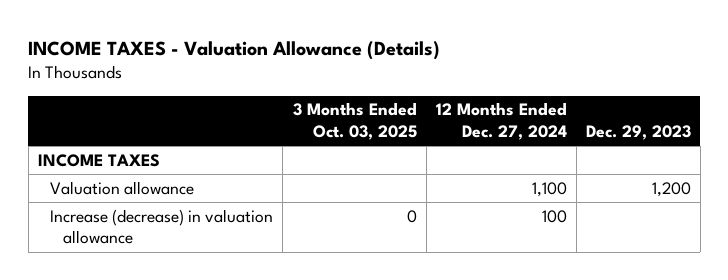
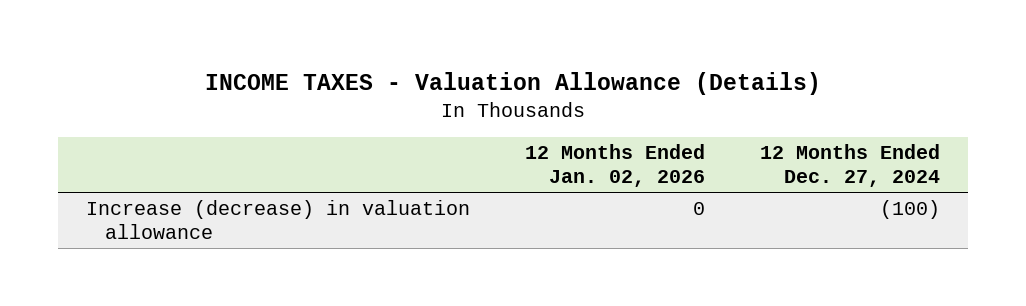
[292,102,417,140] 3 Months Ended Oct. 03, 2025 -> none
[585,124,691,140] Dec. 29, 2023 -> none
none -> [525,144,706,187] 12 Months Ended Jan. 02, 2026
[37,153,160,167] INCOME TAXES -> none
[50,180,195,195] Valuation allowance -> none
[541,209,567,223] 100 -> [880,200,941,220] (100)

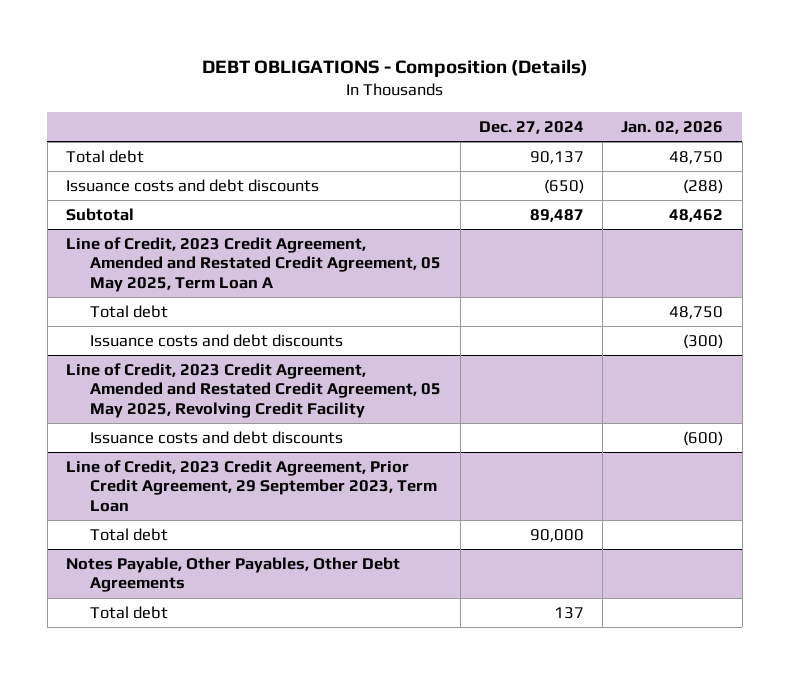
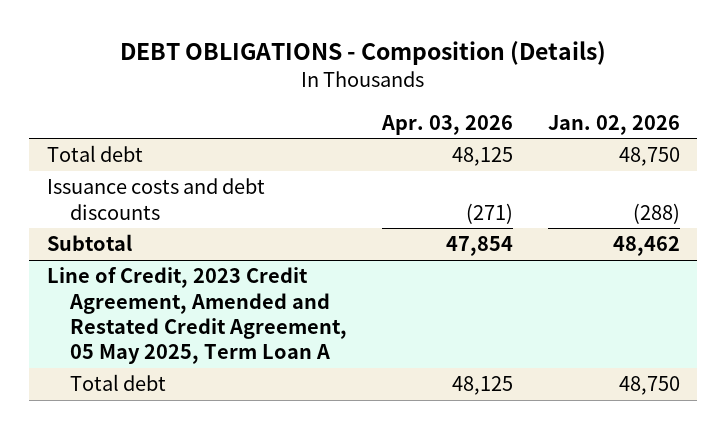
[478,121,584,135] Dec. 27, 2024 -> none
none -> [380,114,513,135] Apr. 03, 2026
[90,334,344,348] Issuance costs and debt discounts -> none
[66,363,442,418] Line of Credit, 2023 Credit Agreement, Amended and Restated Credit Agreement, 05 May 2025, Revolving Credit Facility -> none
[90,431,344,445] Issuance costs and debt discounts -> none
[66,460,438,512] Line of Credit, 2023 Credit Agreement, Prior Credit Agreement, 29 September 2023, Term Loan -> none
[90,528,169,542] Total debt -> none
[66,557,401,593] Notes Payable, Other Payables, Other Debt Agreements -> none
[90,606,169,620] Total debt -> none

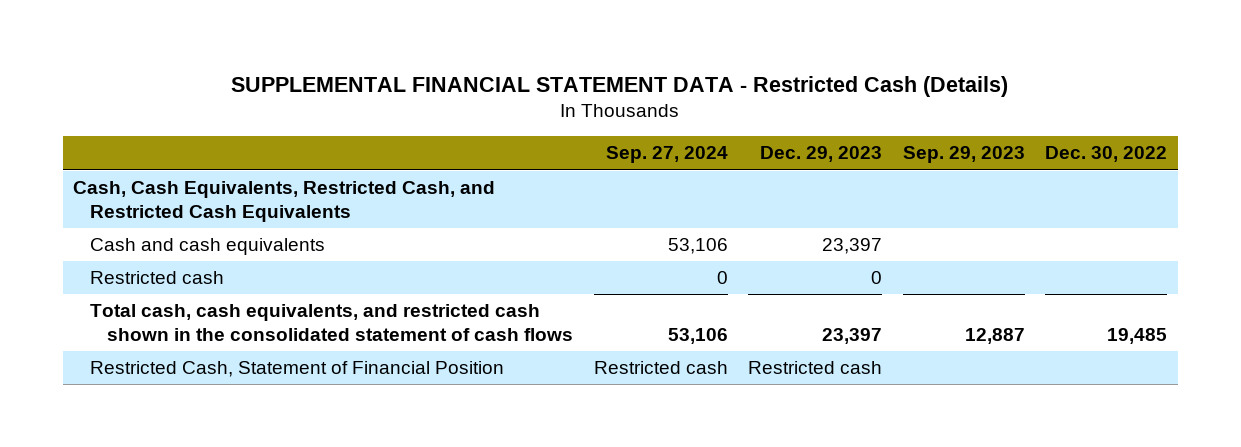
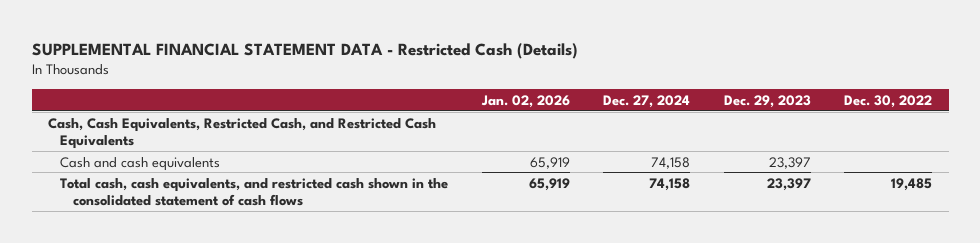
[605,146,728,164] Sep. 27, 2024 -> none
[902,146,1025,164] Sep. 29, 2023 -> none
none -> [480,94,570,108] Jan. 02, 2026
none -> [603,94,691,108] Dec. 27, 2024
[90,271,225,285] Restricted cash -> none
[90,361,505,378] Restricted Cash, Statement of Financial Position -> none

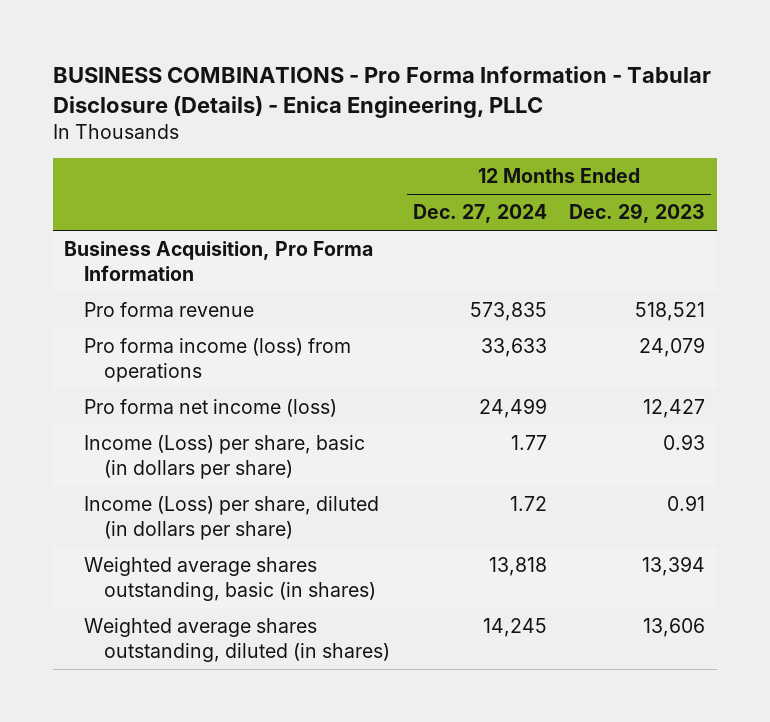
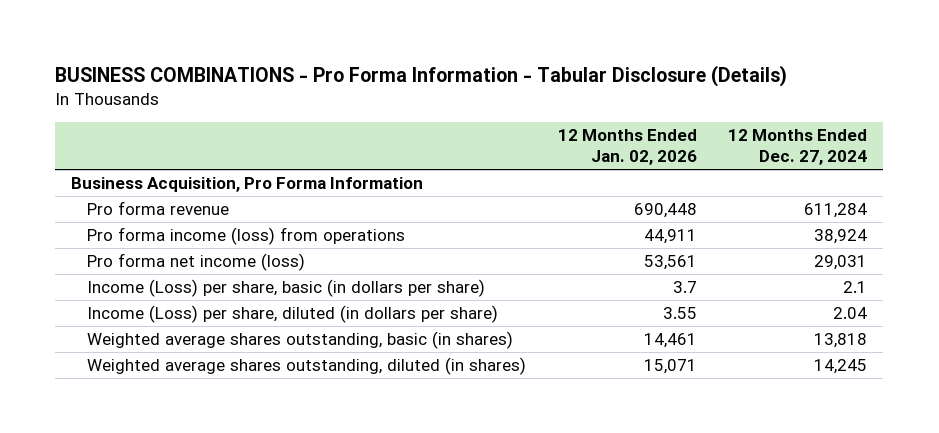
[53,66,712,118] BUSINESS COMBINATIONS - Pro Forma Information - Tabular Disclosure (Details) - Enica Engineering, PLLC -> [55,64,788,87] BUSINESS COMBINATIONS - Pro Forma Information - Tabular Disclosure (Details)
[569,203,706,224] Dec. 29, 2023 -> none
none -> [557,129,697,166] 12 Months Ended Jan. 02, 2026
[469,302,547,322] 573,835 -> [804,203,868,219] 611,284
[480,338,547,358] 33,633 -> [814,229,868,245] 38,924
[478,398,547,419] 24,499 -> [814,255,868,271] 29,031
[510,435,547,451] 1.77 -> [843,281,868,294] 2.1
[509,496,547,512] 1.72 -> [833,307,868,320] 2.04

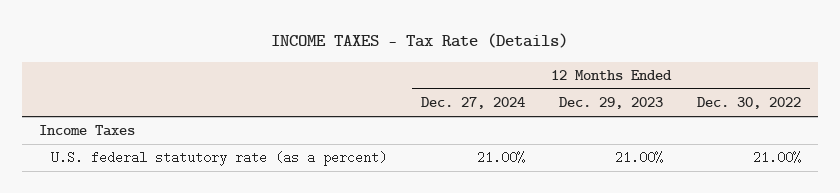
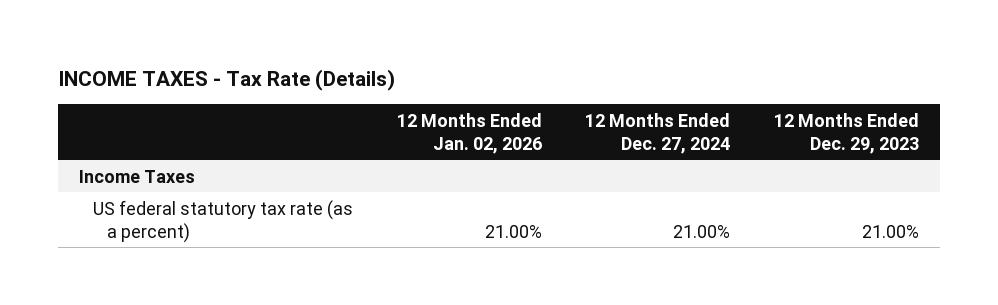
[697,97,802,110] Dec. 30, 2022 -> none
none -> [396,112,542,154] 12 Months Ended Jan. 02, 2026
[50,151,387,167] U.S. federal statutory rate (as a percent) -> [93,199,354,243] US federal statutory tax rate (as a percent)

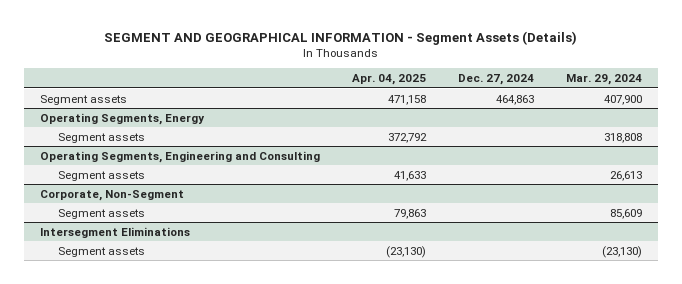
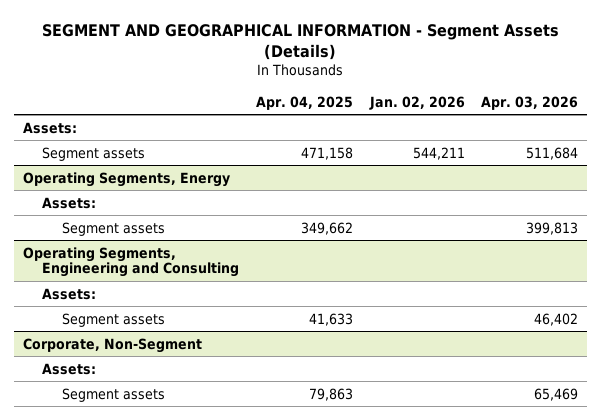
[458,74,535,86] Dec. 27, 2024 -> none
[566,74,643,86] Mar. 29, 2024 -> none
none -> [368,95,465,110] Jan. 02, 2026
none -> [481,95,579,110] Apr. 03, 2026
none -> [22,121,77,134] Assets:
none -> [42,196,97,209] Assets:
[388,132,428,143] 372,792 -> [300,221,353,235] 349,662
none -> [42,287,97,300] Assets:
none -> [42,362,97,375] Assets:
[40,226,191,238] Intersegment Eliminations -> none
[58,246,146,257] Segment assets -> none

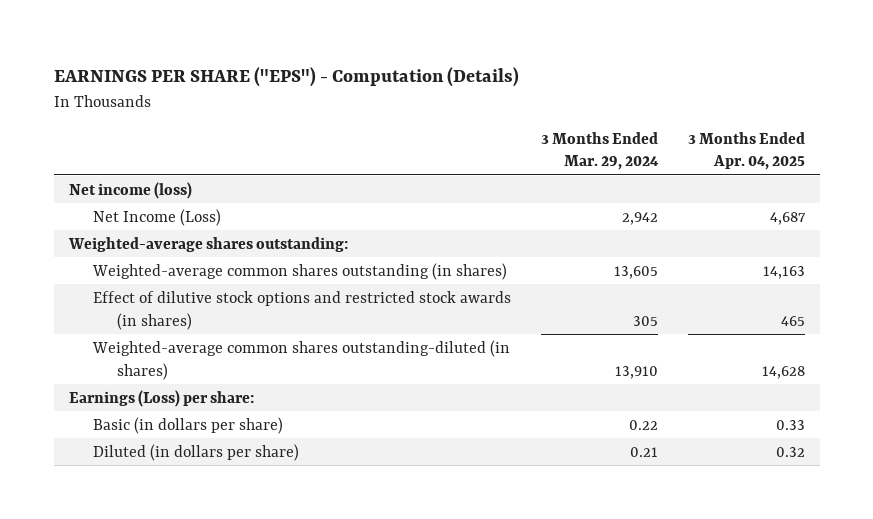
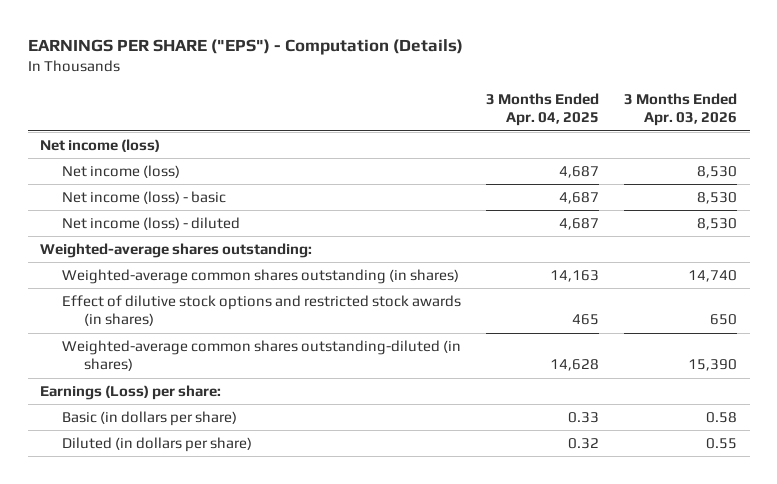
[540,131,659,171] 3 Months Ended Mar. 29, 2024 -> none
none -> [624,92,738,127] 3 Months Ended Apr. 03, 2026
[92,208,221,226] Net Income (Loss) -> [62,164,181,178] Net income (loss)
none -> [62,190,227,204] Net income (loss) - basic
none -> [62,216,241,230] Net income (loss) - diluted

